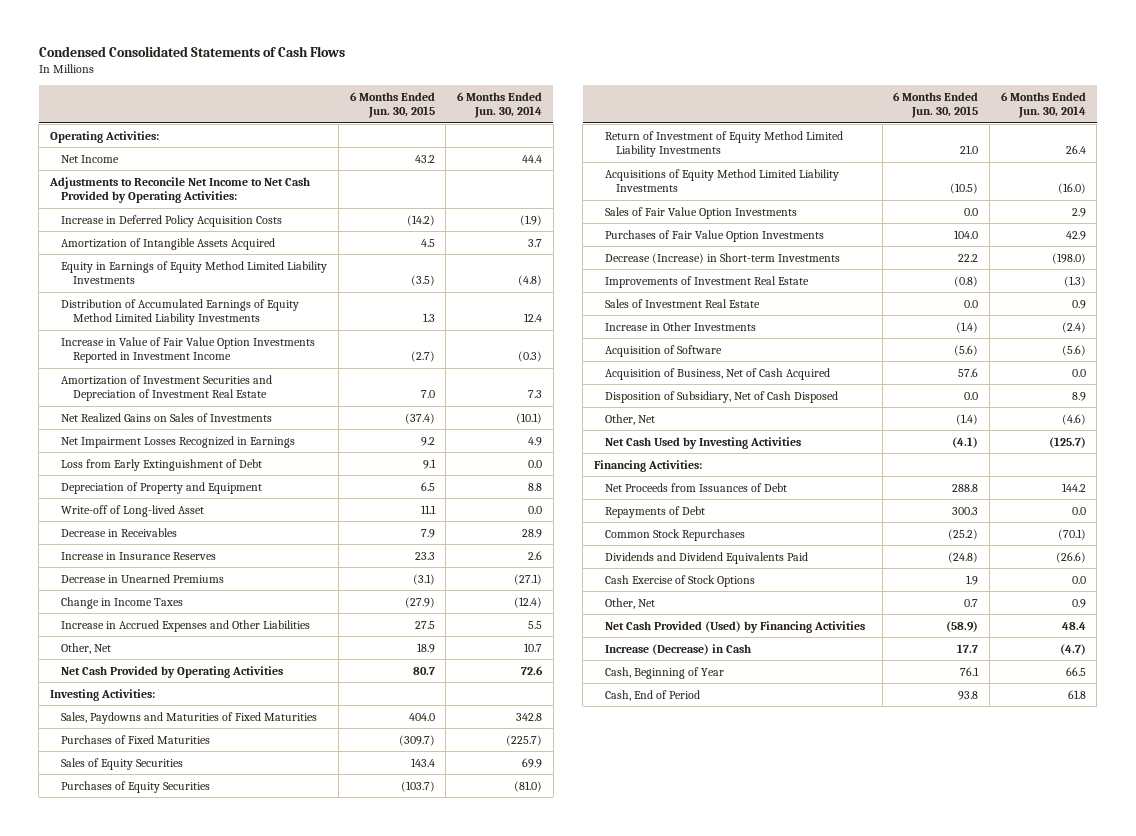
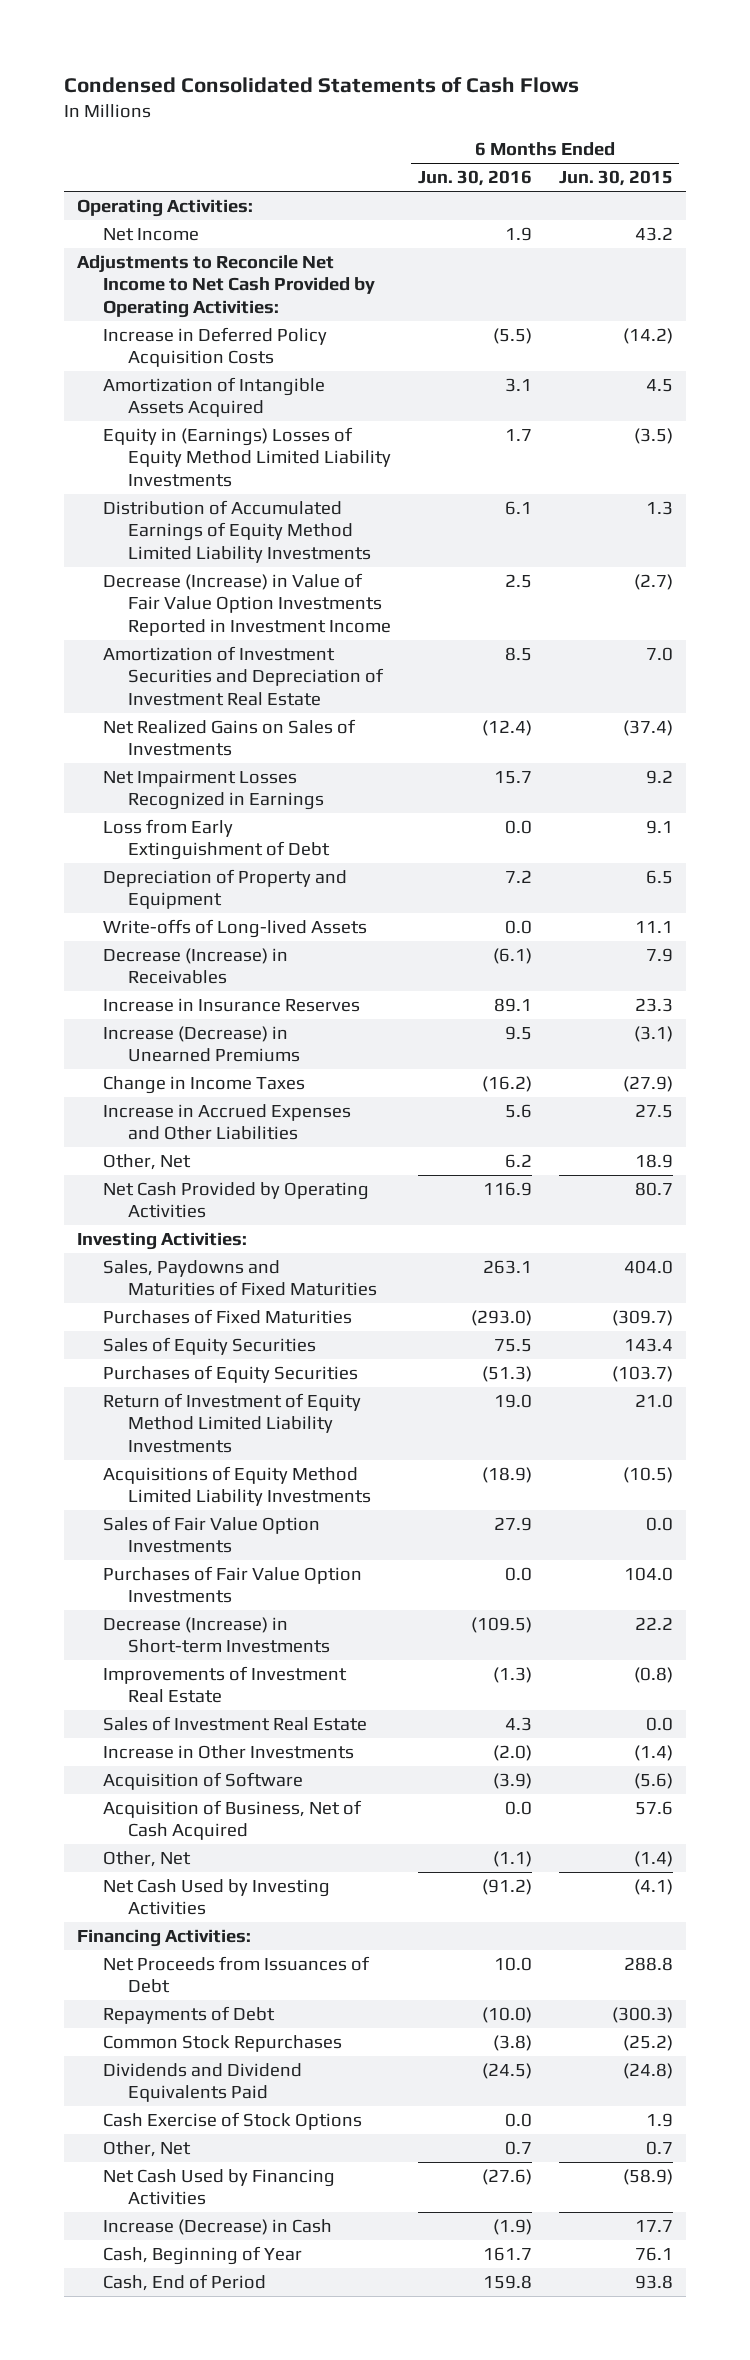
[457,91,543,119] 6 Months Ended Jun. 30, 2014 -> none
none -> [417,170,532,187] Jun. 30, 2016
[61,260,328,285] Equity in Earnings of Equity Method Limited Liability Investments -> [102,426,392,487] Equity in (Earnings) Losses of Equity Method Limited Liability Investments
[61,336,316,364] Increase in Value of Fair Value Option Investments Reported in Investment Income -> [102,572,392,636] Decrease (Increase) in Value of Fair Value Option Investments Reported in Investment Income
[61,504,205,517] Write-off of Long-lived Asset -> [102,918,367,938] Write-offs of Long-lived Assets
[61,527,178,537] Decrease in Receivables -> [102,947,288,985] Decrease (Increase) in Receivables
[61,573,225,583] Decrease in Unearned Premiums -> [102,1025,301,1063] Increase (Decrease) in Unearned Premiums
[605,390,839,403] Disposition of Subsidiary, Net of Cash Disposed -> none
[952,506,979,515] 300.3 -> [611,2006,673,2023] (300.3)
[605,620,866,633] Net Cash Provided (Used) by Financing Activities -> [102,2168,335,2206] Net Cash Used by Financing Activities

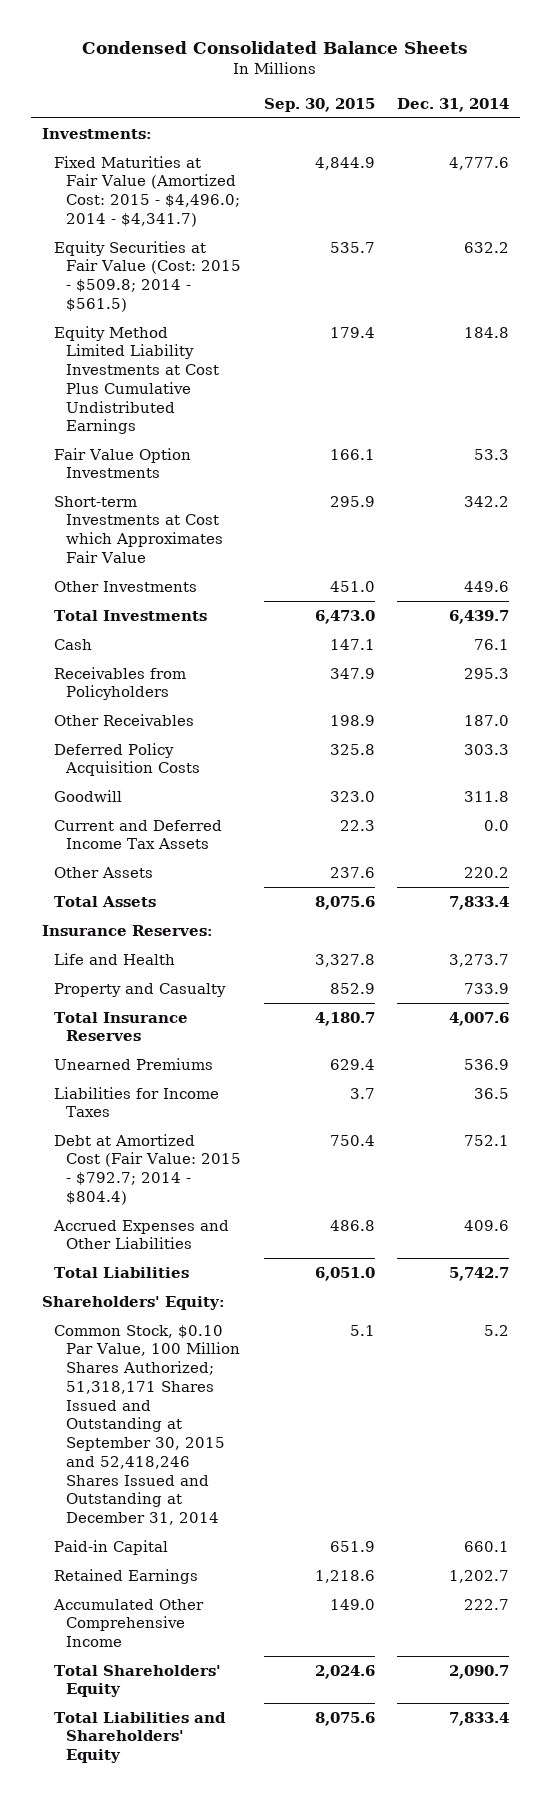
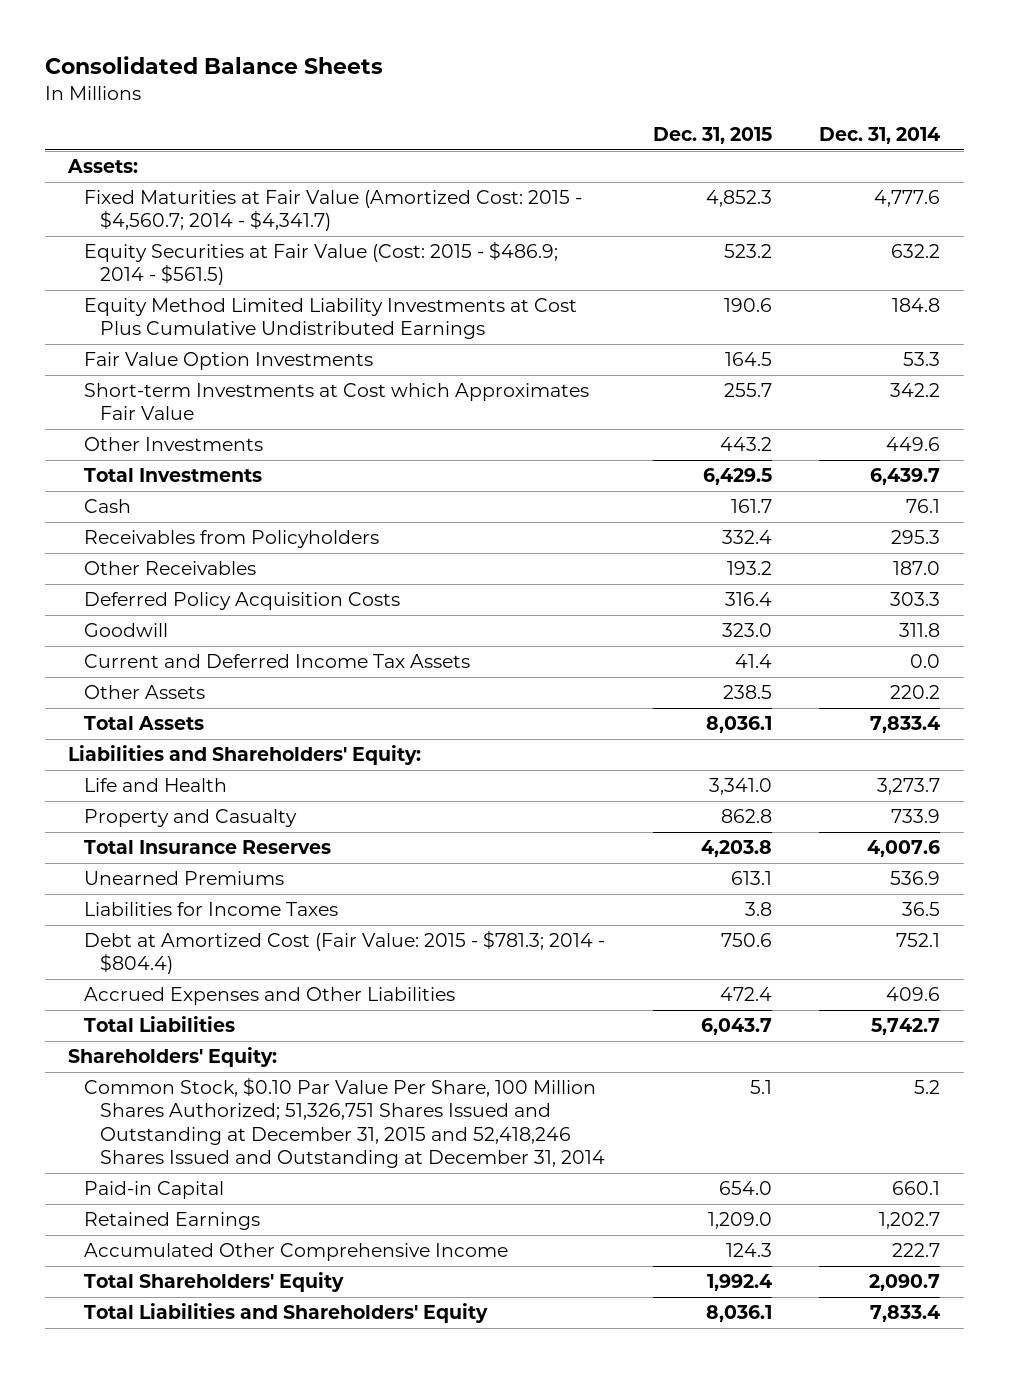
[82,41,469,55] Condensed Consolidated Balance Sheets -> [44,56,383,75] Consolidated Balance Sheets
[263,97,375,112] Sep. 30, 2015 -> none
none -> [652,127,772,145] Dec. 31, 2015
[42,127,153,139] Investments: -> none
none -> [67,159,139,174] Assets:
[54,155,241,227] Fixed Maturities at Fair Value (Amortized Cost: 2015 - $4,496.0; 2014 - $4,341.7) -> [84,190,583,232] Fixed Maturities at Fair Value (Amortized Cost: 2015 - $4,560.7; 2014 - $4,341.7)
[54,240,242,312] Equity Securities at Fair Value (Cost: 2015 - $509.8; 2014 - $561.5) -> [84,241,559,286] Equity Securities at Fair Value (Cost: 2015 - $486.9; 2014 - $561.5)
[42,924,214,936] Insurance Reserves: -> none
none -> [68,745,422,766] Liabilities and Shareholders' Equity:
[54,1133,242,1205] Debt at Amortized Cost (Fair Value: 2015 - $792.7; 2014 - $804.4) -> [84,930,606,975] Debt at Amortized Cost (Fair Value: 2015 - $781.3; 2014 - $804.4)
[54,1324,241,1526] Common Stock, $0.10 Par Value, 100 Million Shares Authorized; 51,318,171 Shares Issued and Outstanding at September 30, 2015 and 52,418,246 Shares Issued and Outstanding at December 31, 2014 -> [84,1077,606,1169] Common Stock, $0.10 Par Value Per Share, 100 Million Shares Authorized; 51,326,751 Shares Issued and Outstanding at December 31, 2015 and 52,418,246 Shares Issued and Outstanding at December 31, 2014

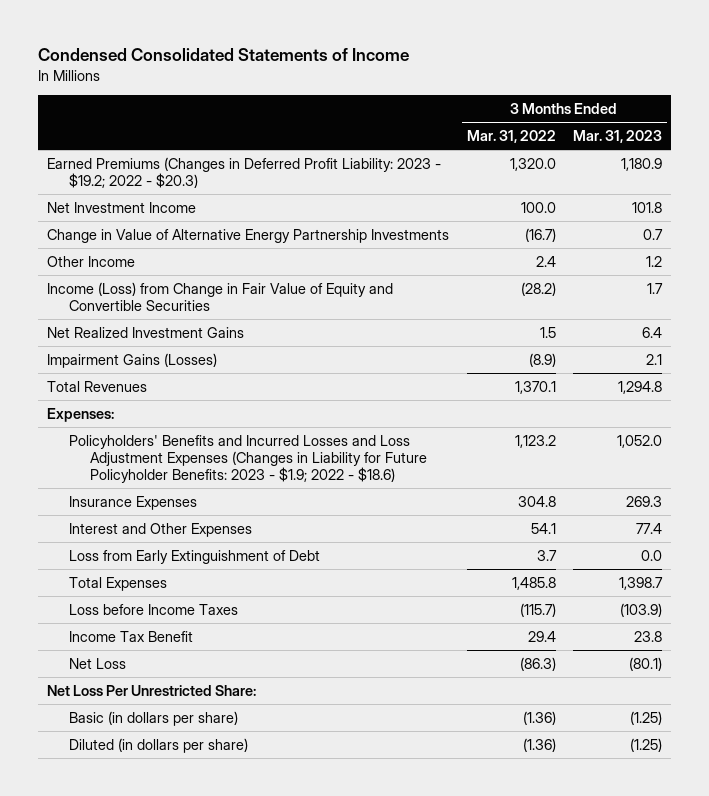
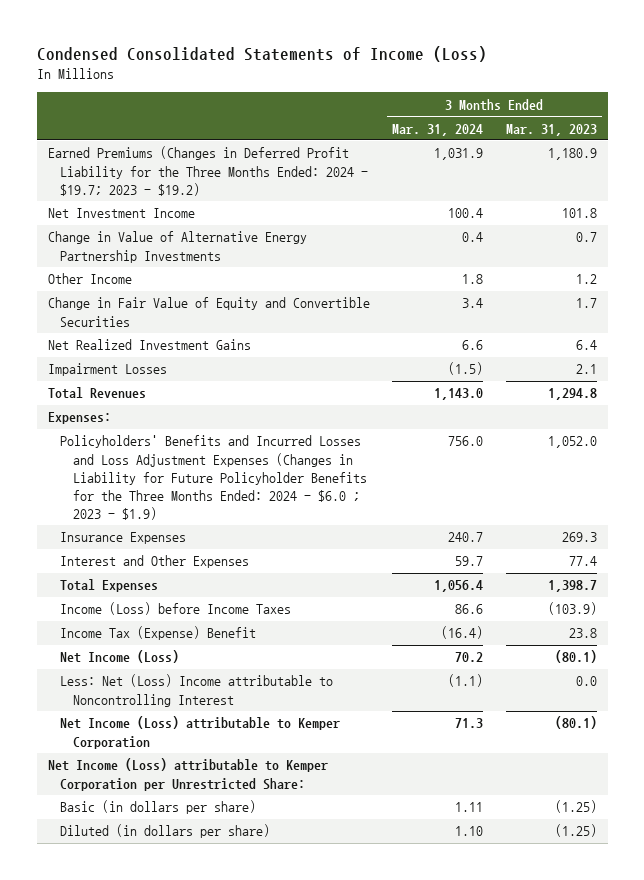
[37,47,409,61] Condensed Consolidated Statements of Income -> [36,45,487,62] Condensed Consolidated Statements of Income (Loss)
[466,130,556,144] Mar. 31, 2022 -> none
none -> [392,123,484,136] Mar. 31, 2024
[46,156,441,188] Earned Premiums (Changes in Deferred Profit Liability: 2023 - $19.2; 2022 - $20.3) -> [47,146,369,196] Earned Premiums (Changes in Deferred Profit Liability for the Three Months Ended: 2024 - $19.7; 2023 - $19.2)
[46,281,393,311] Income (Loss) from Change in Fair Value of Equity and Convertible Securities -> [47,297,370,327] Change in Fair Value of Equity and Convertible Securities
[46,352,217,368] Impairment Gains (Losses) -> [47,363,167,377] Impairment Losses
[68,434,428,484] Policyholders' Benefits and Incurred Losses and Loss Adjustment Expenses (Changes in Liability for Future Policyholder Benefits: 2023 - $1.9; 2022 - $18.6) -> [60,435,367,520] Policyholders' Benefits and Incurred Losses and Loss Adjustment Expenses (Changes in Liability for Future Policyholder Benefits for the Three Months Ended: 2024 - $6.0 ; 2023 - $1.9)
[68,549,320,564] Loss from Early Extinguishment of Debt -> none
[68,603,238,615] Loss before Income Taxes -> [60,602,292,616] Income (Loss) before Income Taxes
[68,630,193,642] Income Tax Benefit -> [60,626,257,641] Income Tax (Expense) Benefit
none -> [60,650,180,664] Net Income (Loss)
none -> [60,674,334,707] Less: Net (Loss) Income attributable to Noncontrolling Interest
[68,657,126,669] Net Loss -> [60,716,341,749] Net Income (Loss) attributable to Kemper Corporation
[46,684,256,696] Net Loss Per Unrestricted Share: -> [47,758,328,791] Net Income (Loss) attributable to Kemper Corporation per Unrestricted Share:

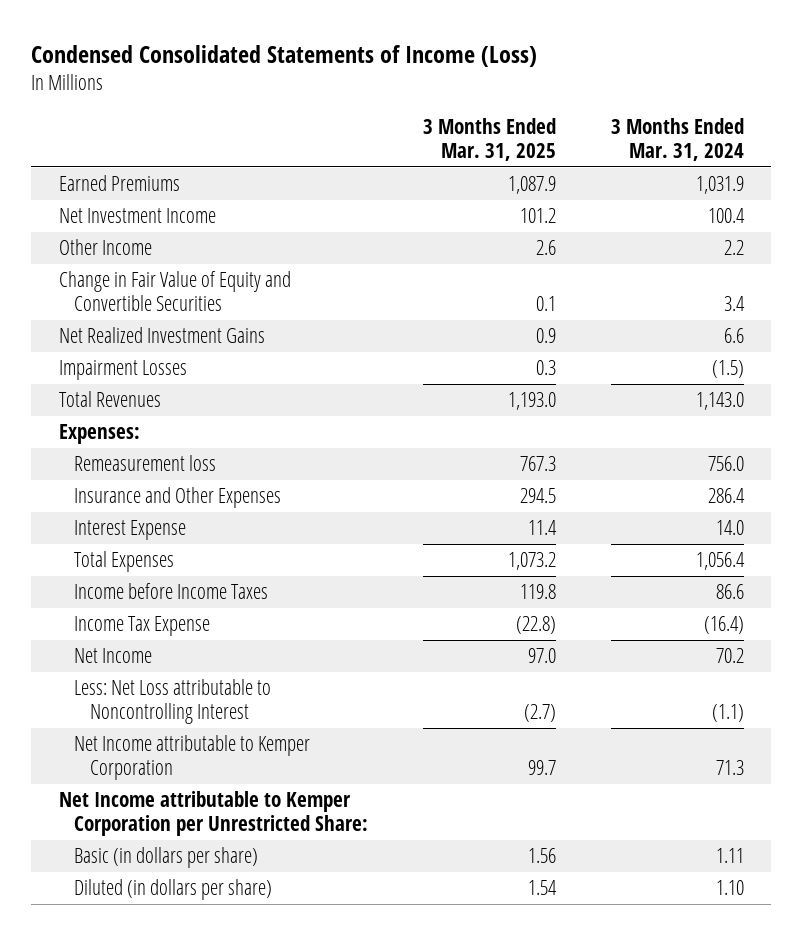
[505,123,597,136] Mar. 31, 2023 -> none
none -> [423,118,557,161] 3 Months Ended Mar. 31, 2025
[47,146,369,196] Earned Premiums (Changes in Deferred Profit Liability for the Three Months Ended: 2024 - $19.7; 2023 - $19.2) -> [58,175,180,192] Earned Premiums
[47,231,307,263] Change in Value of Alternative Energy Partnership Investments -> none
[462,274,484,285] 1.8 -> [724,240,745,256] 2.2
[60,435,367,520] Policyholders' Benefits and Incurred Losses and Loss Adjustment Expenses (Changes in Liability for Future Policyholder Benefits for the Three Months Ended: 2024 - $6.0 ; 2023 - $1.9) -> [74,455,217,472] Remeasurement loss
[60,532,187,545] Insurance Expenses -> [74,487,282,509] Insurance and Other Expenses
[448,532,484,543] 240.7 -> [708,488,746,504] 286.4
[60,555,250,569] Interest and Other Expenses -> [74,520,187,541] Interest Expense
[455,556,484,567] 59.7 -> [716,520,745,536] 14.0
[60,602,292,616] Income (Loss) before Income Taxes -> [74,583,269,600] Income before Income Taxes
[60,626,257,641] Income Tax (Expense) Benefit -> [74,616,211,637] Income Tax Expense
[60,650,180,664] Net Income (Loss) -> [74,648,153,664] Net Income
[60,674,334,707] Less: Net (Loss) Income attributable to Noncontrolling Interest -> [74,679,272,724] Less: Net Loss attributable to Noncontrolling Interest
[60,716,341,749] Net Income (Loss) attributable to Kemper Corporation -> [74,735,311,780] Net Income attributable to Kemper Corporation
[47,758,328,791] Net Income (Loss) attributable to Kemper Corporation per Unrestricted Share: -> [58,791,369,836] Net Income attributable to Kemper Corporation per Unrestricted Share:

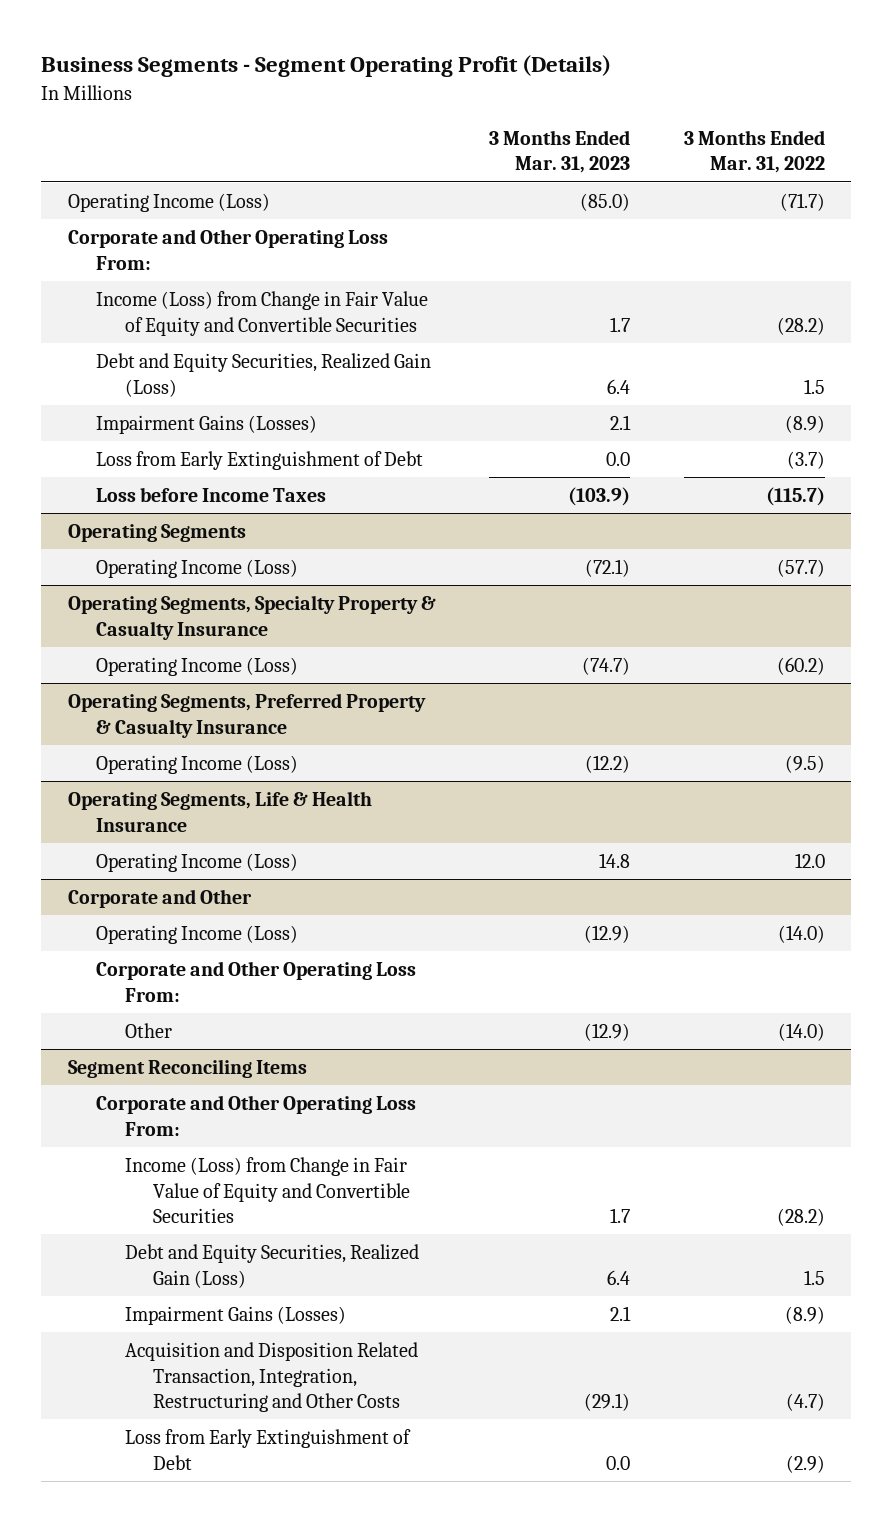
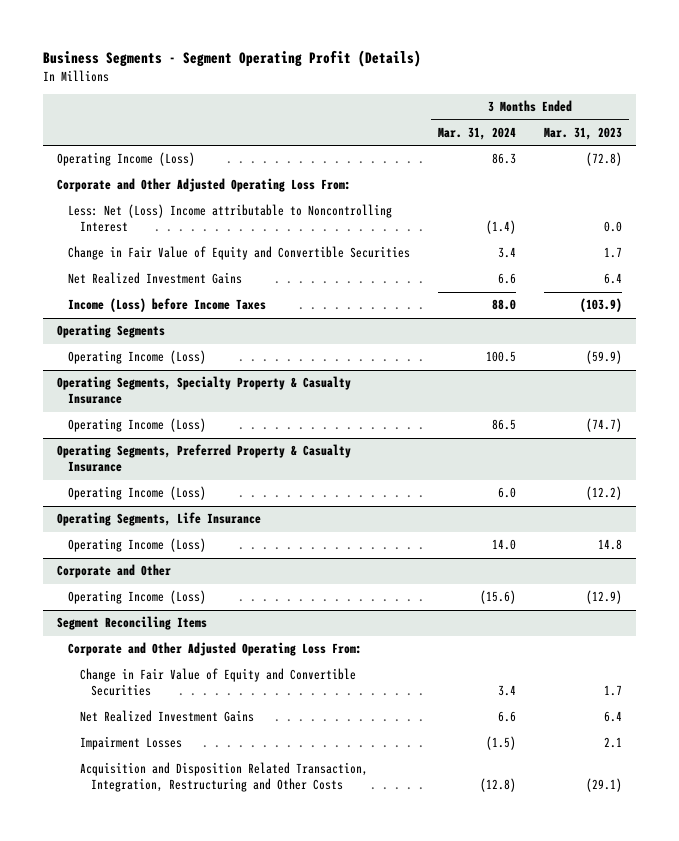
[683,129,825,174] 3 Months Ended Mar. 31, 2022 -> none
none -> [438,126,517,140] Mar. 31, 2024
[96,415,318,435] Impairment Gains (Losses) -> none
[96,451,424,471] Loss from Early Extinguishment of Debt -> none
[580,193,631,212] (85.0) -> [585,152,622,167] (72.8)
[67,229,388,270] Corporate and Other Operating Loss From: -> [57,178,352,193] Corporate and Other Adjusted Operating Loss From:
none -> [68,204,393,233] Less: Net (Loss) Income attributable to Noncontrolling Interest
[96,291,429,336] Income (Loss) from Change in Fair Value of Equity and Convertible Securities -> [68,246,411,261] Change in Fair Value of Equity and Convertible Securities
[96,353,432,397] Debt and Equity Securities, Realized Gain (Loss) -> [68,272,243,285] Net Realized Investment Gains
[96,487,327,503] Loss before Income Taxes -> [68,298,267,313] Income (Loss) before Income Taxes
[585,559,631,578] (72.1) -> [585,350,622,365] (59.9)
[67,791,372,832] Operating Segments, Life & Health Insurance -> [57,512,262,527] Operating Segments, Life Insurance
[96,961,417,1002] Corporate and Other Operating Loss From: -> none
[124,1023,172,1039] Other -> none
[96,1095,417,1136] Corporate and Other Operating Loss From: -> [68,642,363,657] Corporate and Other Adjusted Operating Loss From:
[124,1157,411,1223] Income (Loss) from Change in Fair Value of Equity and Convertible Securities -> [79,668,356,697] Change in Fair Value of Equity and Convertible Securities
[124,1244,419,1288] Debt and Equity Securities, Realized Gain (Loss) -> [79,710,254,723] Net Realized Investment Gains
[124,1306,346,1326] Impairment Gains (Losses) -> [79,736,182,751] Impairment Losses
[124,1429,411,1470] Loss from Early Extinguishment of Debt -> none

